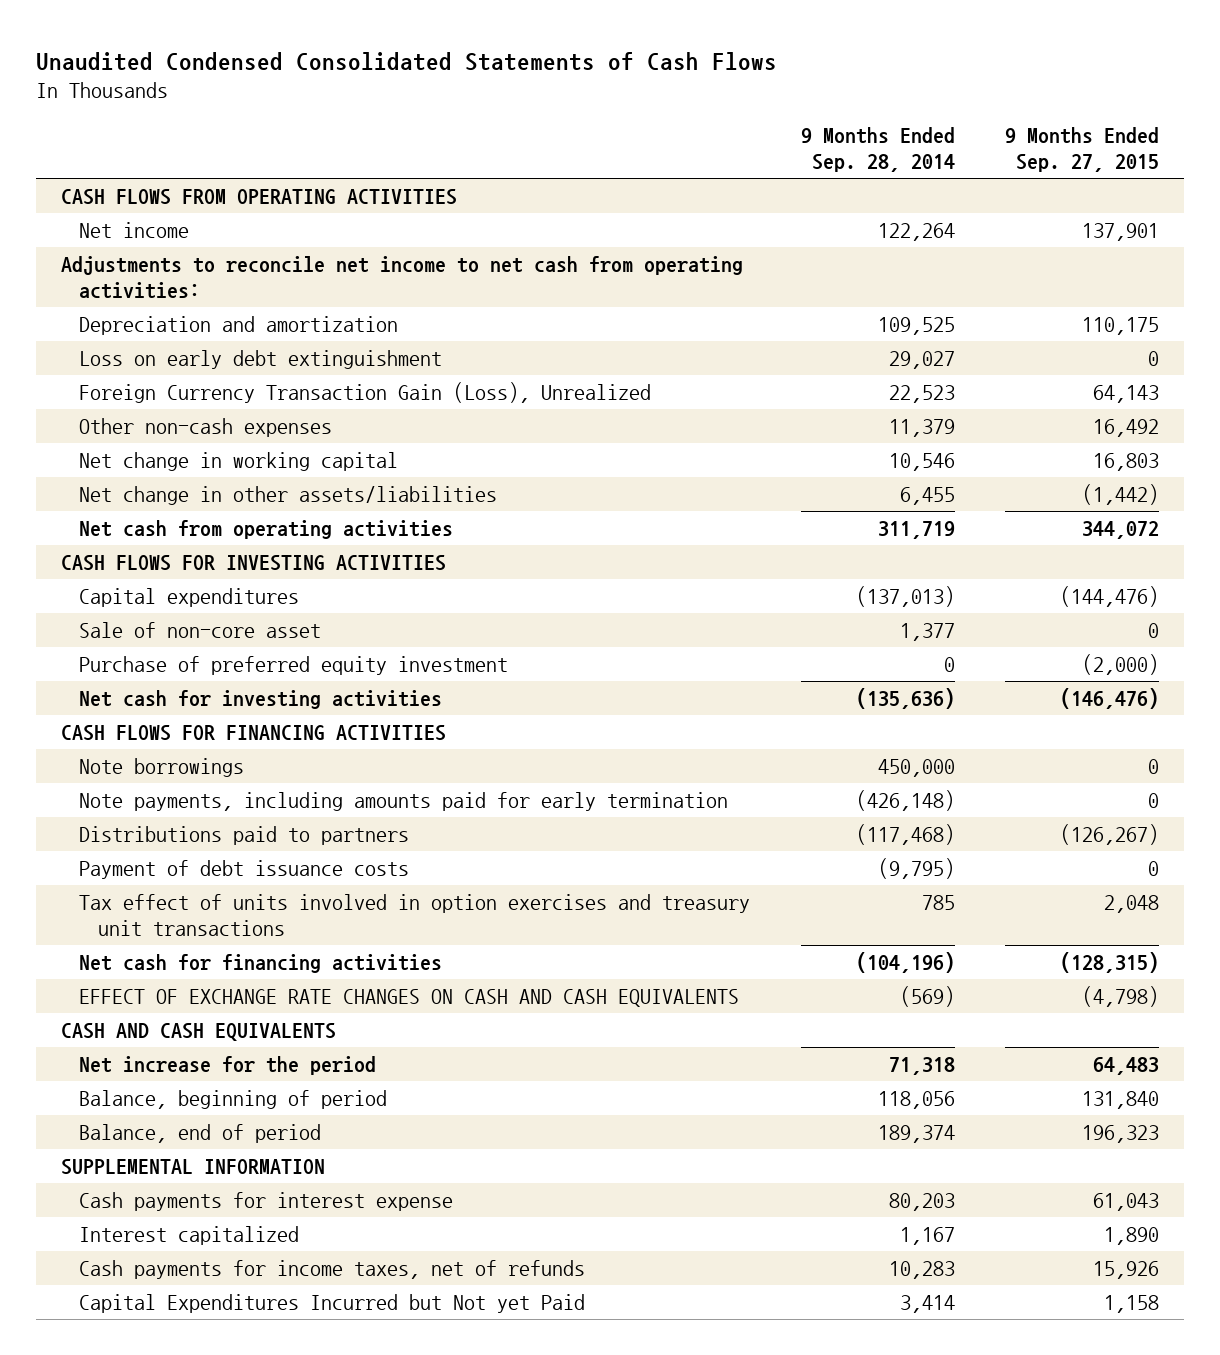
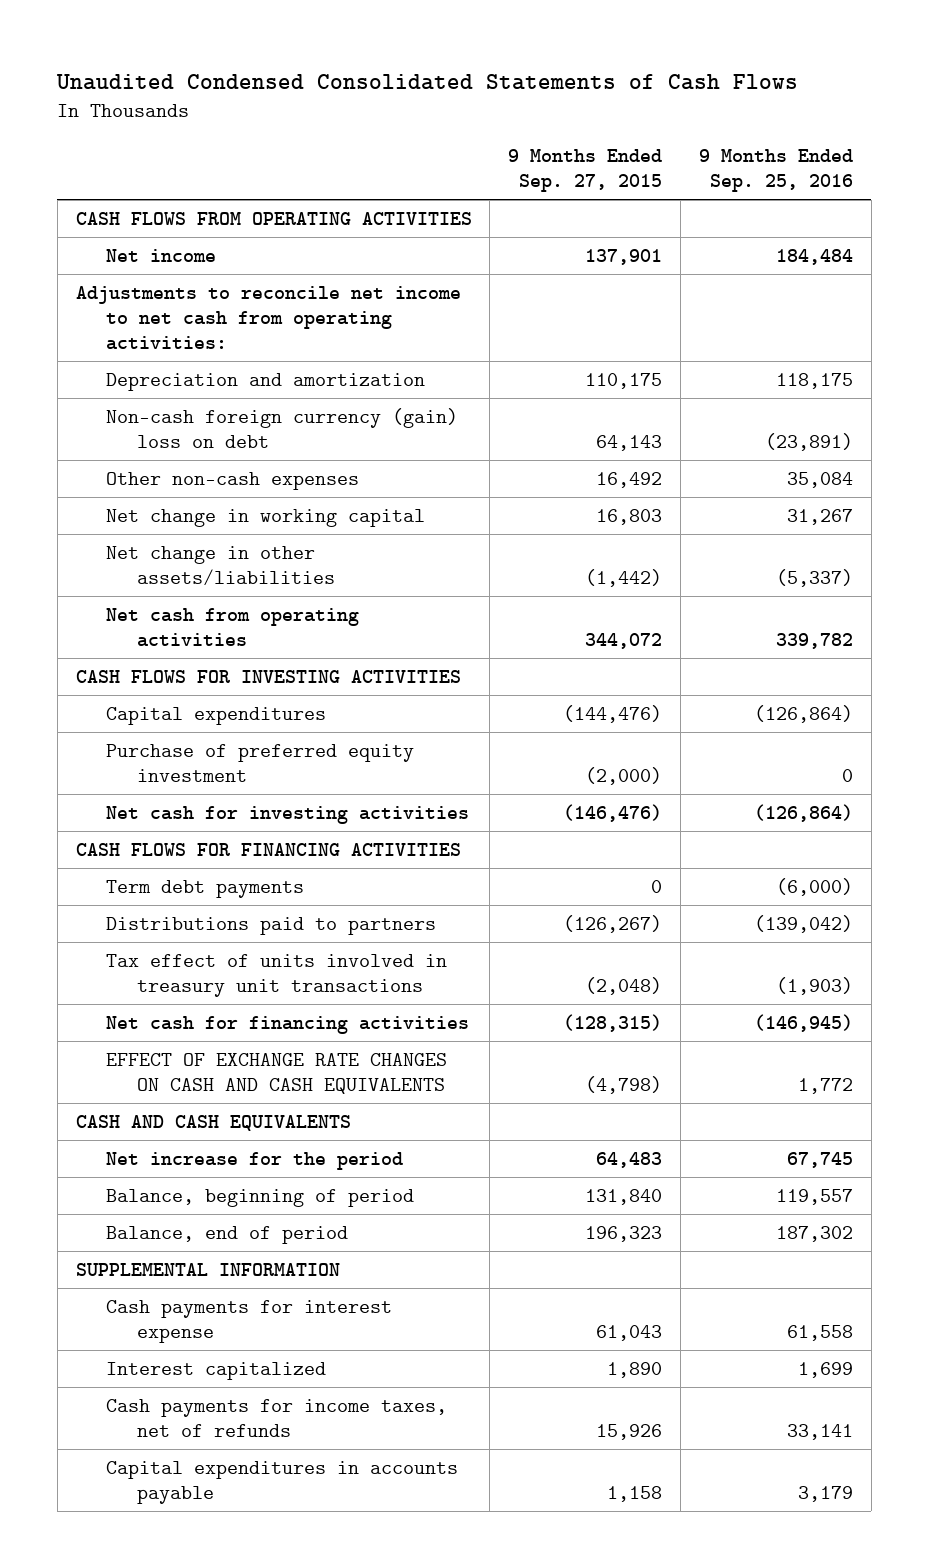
[800,127,955,173] 9 Months Ended Sep. 28, 2014 -> none
none -> [699,149,854,193] 9 Months Ended Sep. 25, 2016
[79,349,443,369] Loss on early debt extinguishment -> none
[79,381,652,403] Foreign Currency Transaction Gain (Loss), Unrealized -> [106,407,459,448] Non-cash foreign currency (gain) loss on debt
[79,621,322,638] Sale of non-core asset -> none
[79,757,245,777] Note borrowings -> none
[79,791,729,811] Note payments, including amounts paid for early termination -> none
none -> [106,879,305,898] Term debt payments
[79,859,410,879] Payment of debt issuance costs -> none
[79,893,751,936] Tax effect of units involved in option exercises and treasury unit transactions -> [106,953,448,997] Tax effect of units involved in treasury unit transactions
[1104,894,1160,913] 2,048 -> [585,976,663,995] (2,048)
[79,1293,586,1313] Capital Expenditures Incurred but Not yet Paid -> [106,1460,459,1504] Capital expenditures in accounts payable

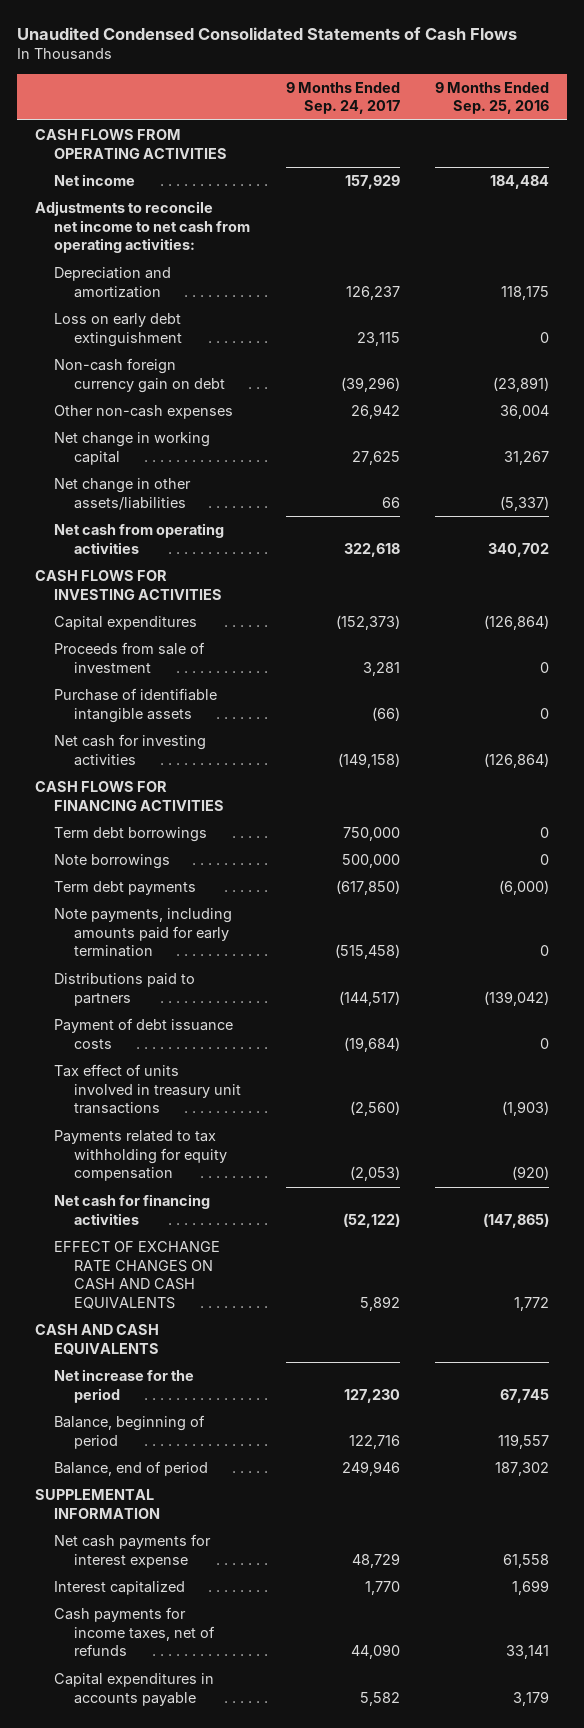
[508,149,663,193] 9 Months Ended Sep. 27, 2015 -> none
none -> [285,81,400,115] 9 Months Ended Sep. 24, 2017
none -> [54,312,182,347] Loss on early debt extinguishment
[106,407,459,448] Non-cash foreign currency (gain) loss on debt -> [54,357,225,393] Non-cash foreign currency gain on debt
[787,471,854,488] 35,084 -> [500,404,550,419] 36,004
[776,632,854,649] 339,782 -> [488,542,550,557] 340,702
[106,743,415,782] Purchase of preferred equity investment -> none
none -> [54,641,206,673] Proceeds from sale of investment
none -> [54,687,218,723] Purchase of identifiable intangible assets
none -> [54,826,208,842] Term debt borrowings
none -> [54,853,171,869] Note borrowings
none -> [54,907,233,958] Note payments, including amounts paid for early termination
none -> [54,1017,234,1049] Payment of debt issuance costs
none -> [54,1129,227,1182] Payments related to tax withholding for equity compensation
[754,1013,854,1032] (146,945) -> [483,1212,550,1228] (147,865)
[106,1299,393,1343] Cash payments for interest expense -> [54,1533,212,1568] Net cash payments for interest expense

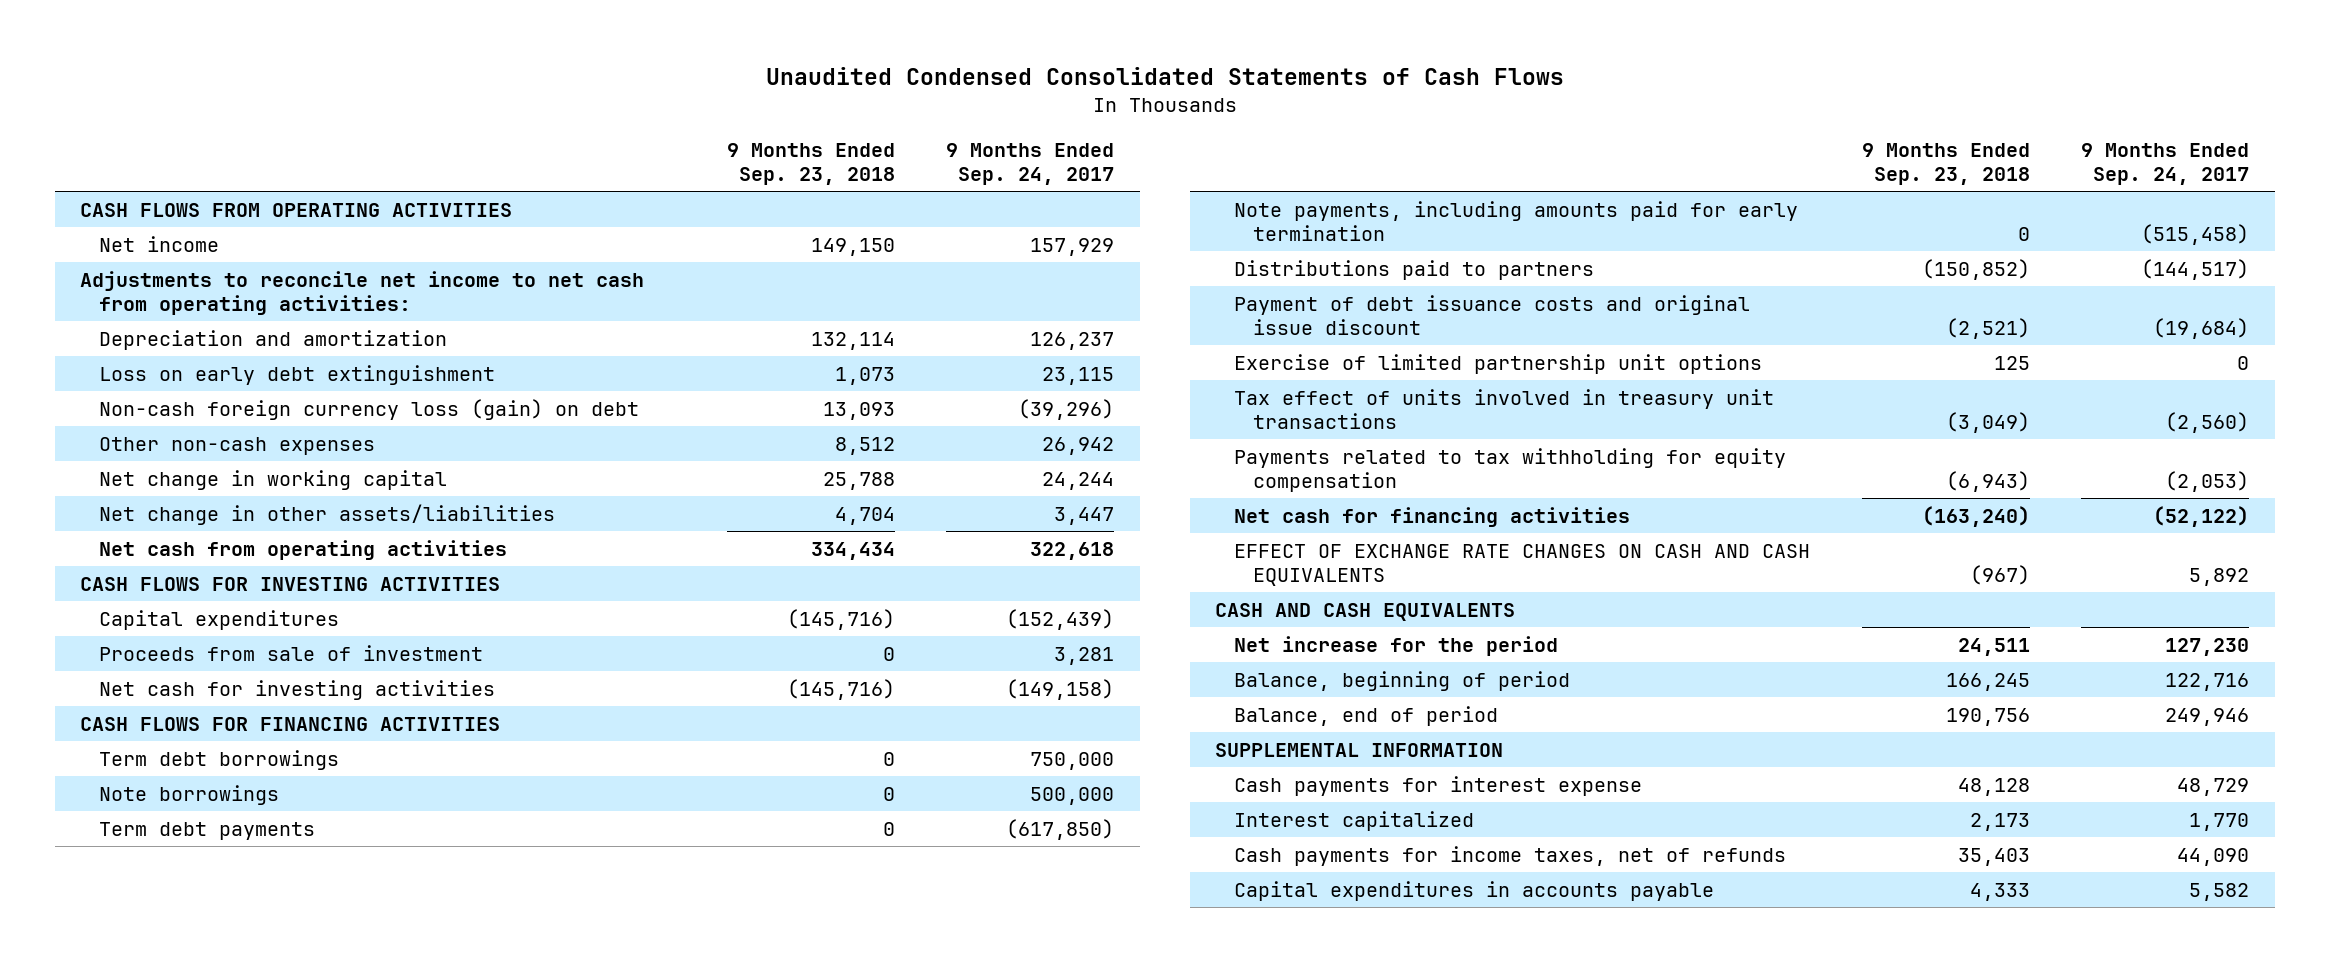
[435,81,550,115] 9 Months Ended Sep. 25, 2016 -> none
none -> [726,142,895,186] 9 Months Ended Sep. 23, 2018
[54,357,225,393] Non-cash foreign currency gain on debt -> [99,398,640,420] Non-cash foreign currency loss (gain) on debt
[351,450,400,465] 27,625 -> [1042,471,1115,490] 24,244
[381,496,400,508] 66 -> [1054,506,1115,525] 3,447
[335,614,400,630] (152,373) -> [1006,608,1115,630] (152,439)
[54,687,218,723] Purchase of identifiable intangible assets -> none
[54,1017,234,1049] Payment of debt issuance costs -> [1234,294,1751,336] Payment of debt issuance costs and original issue discount
none -> [1234,353,1763,374] Exercise of limited partnership unit options
[54,1533,212,1568] Net cash payments for interest expense -> [1234,775,1643,796] Cash payments for interest expense

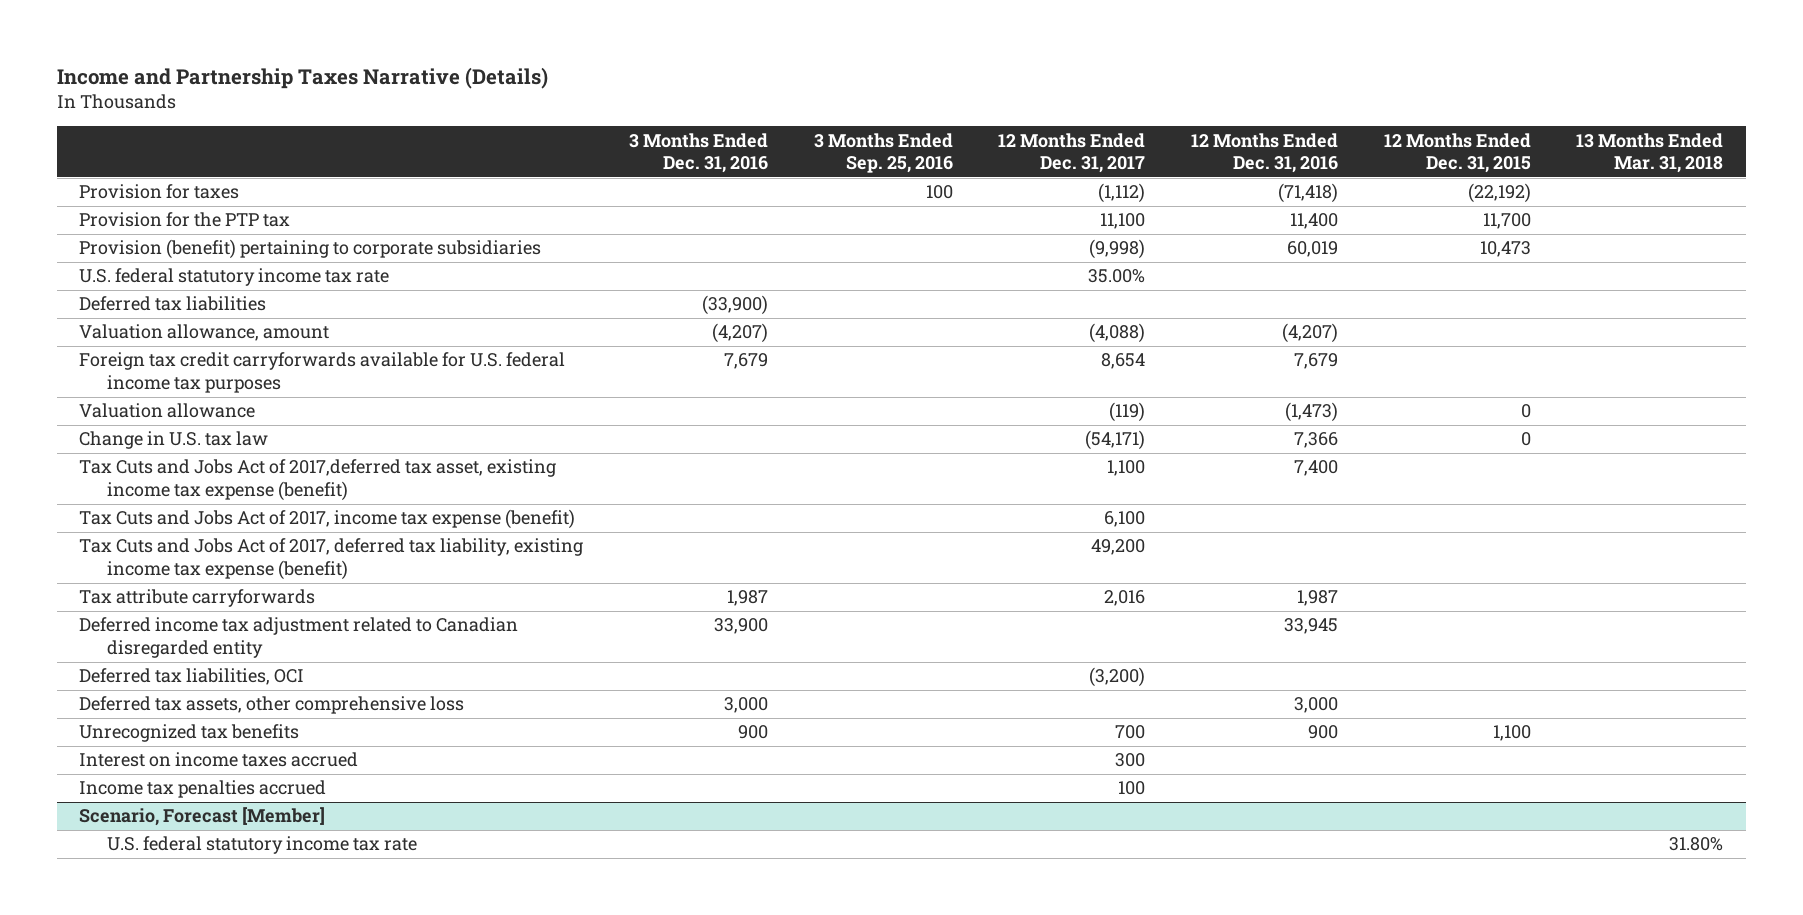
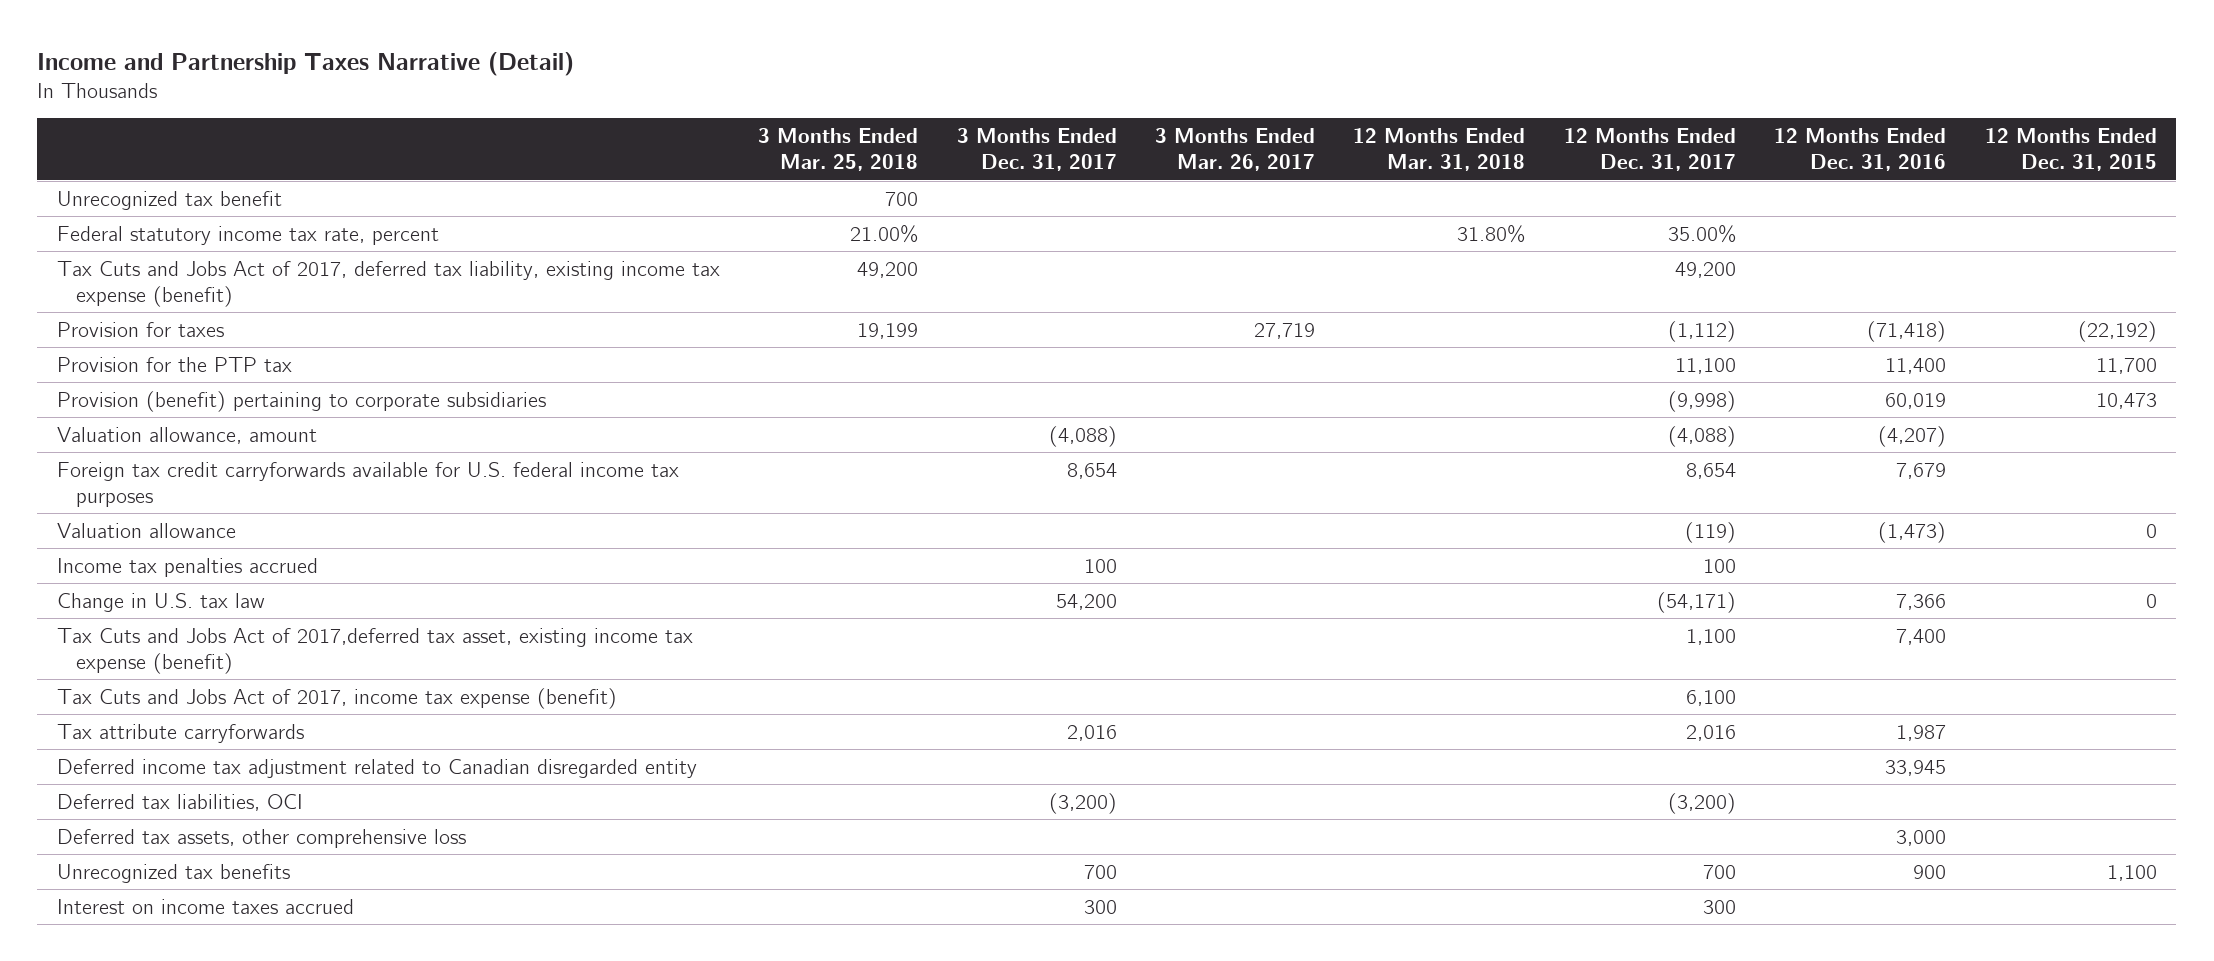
[56,67,548,90] Income and Partnership Taxes Narrative (Details) -> [37,51,575,76] Income and Partnership Taxes Narrative (Detail)
[628,132,768,174] 3 Months Ended Dec. 31, 2016 -> none
[813,132,953,174] 3 Months Ended Sep. 25, 2016 -> none
[1576,132,1724,174] 13 Months Ended Mar. 31, 2018 -> none
none -> [758,128,919,172] 3 Months Ended Mar. 25, 2018
none -> [956,128,1117,172] 3 Months Ended Dec. 31, 2017
none -> [1155,128,1316,172] 3 Months Ended Mar. 26, 2017
none -> [1353,128,1526,172] 12 Months Ended Mar. 31, 2018
none -> [56,190,282,210] Unrecognized tax benefit
none -> [56,225,439,245] Federal statutory income tax rate, percent
[79,538,584,581] Tax Cuts and Jobs Act of 2017, deferred tax liability, existing income tax expense (benefit) -> [56,260,720,307] Tax Cuts and Jobs Act of 2017, deferred tax liability, existing income tax expense (benefit)
[79,268,390,287] U.S. federal statutory income tax rate -> none
[79,296,267,312] Deferred tax liabilities -> none
[79,780,327,799] Income tax penalties accrued -> [56,557,318,577] Income tax penalties accrued
[79,807,326,827] Scenario, Forecast [Member] -> none
[107,836,418,855] U.S. federal statutory income tax rate -> none

